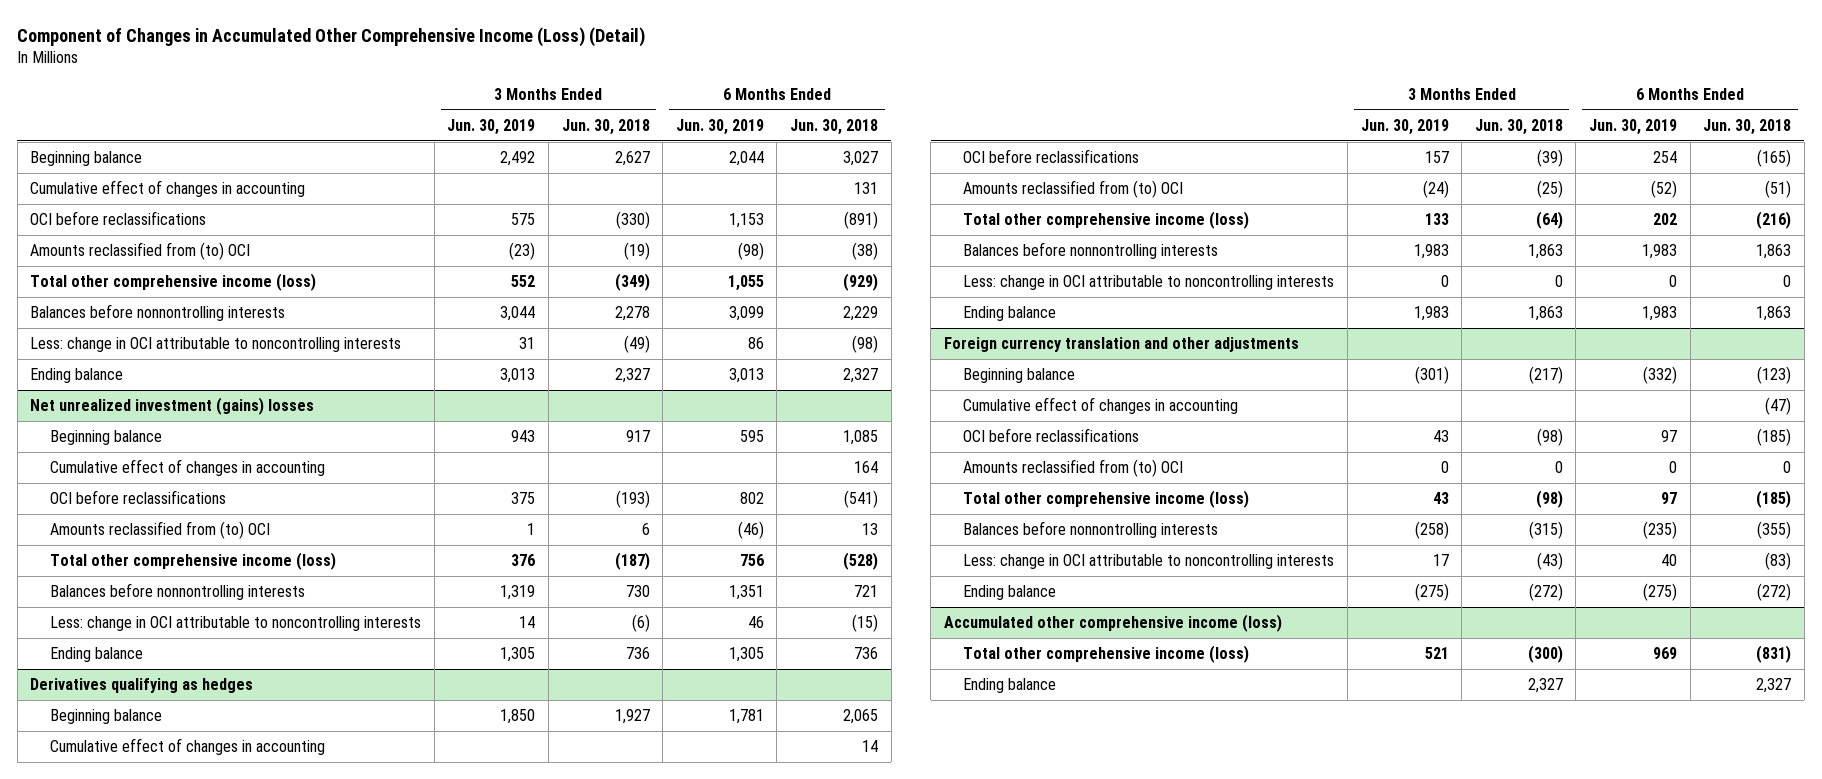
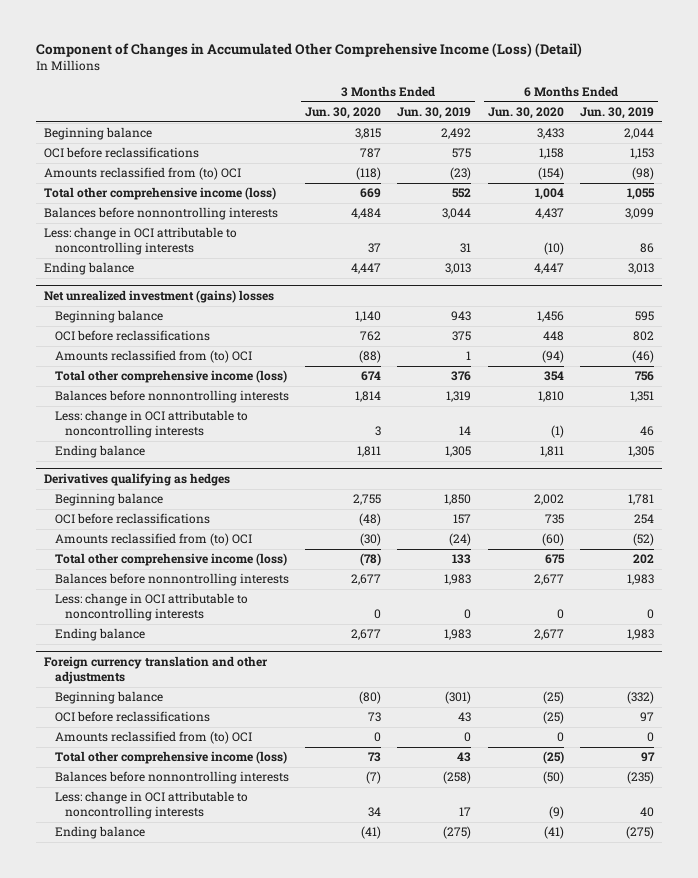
[561,118,650,135] Jun. 30, 2018 -> none
[790,118,879,135] Jun. 30, 2018 -> none
none -> [304,106,381,119] Jun. 30, 2020
none -> [487,106,564,119] Jun. 30, 2020
[30,180,306,198] Cumulative effect of changes in accounting -> none
[50,459,326,477] Cumulative effect of changes in accounting -> none
[50,738,326,756] Cumulative effect of changes in accounting -> none
[963,397,1239,415] Cumulative effect of changes in accounting -> none
[943,614,1282,633] Accumulated other comprehensive income (loss) -> none
[963,645,1250,664] Total other comprehensive income (loss) -> none
[963,678,1057,694] Ending balance -> none

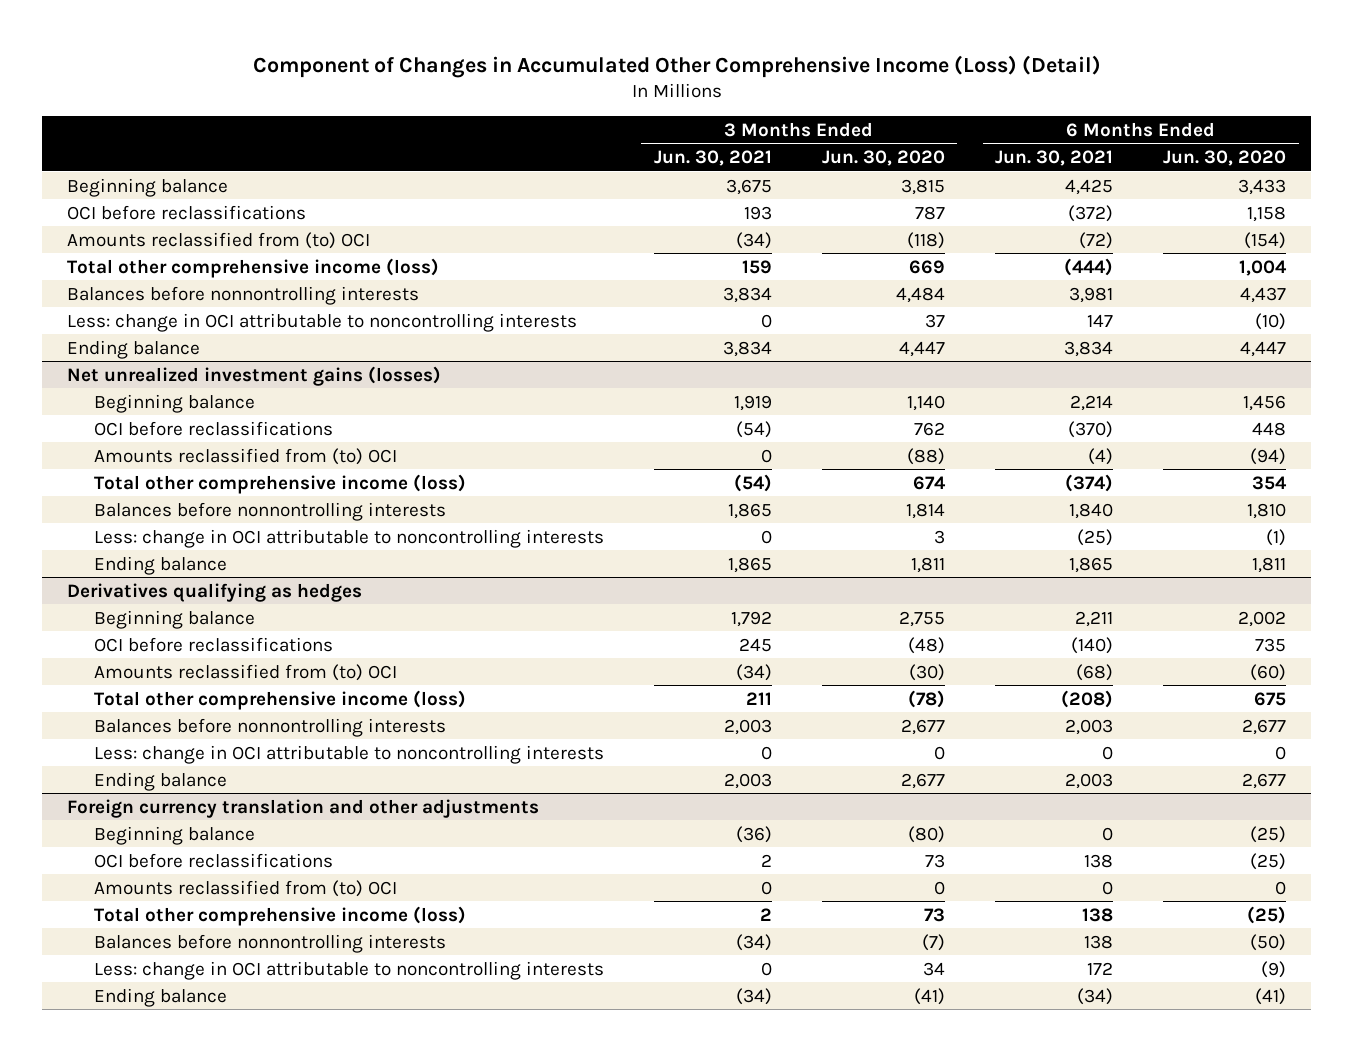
[397,106,472,119] Jun. 30, 2019 -> none
[580,106,655,119] Jun. 30, 2019 -> none
none -> [653,150,772,167] Jun. 30, 2021
none -> [995,150,1114,167] Jun. 30, 2021
[43,289,274,303] Net unrealized investment (gains) losses -> [67,365,442,386] Net unrealized investment gains (losses)

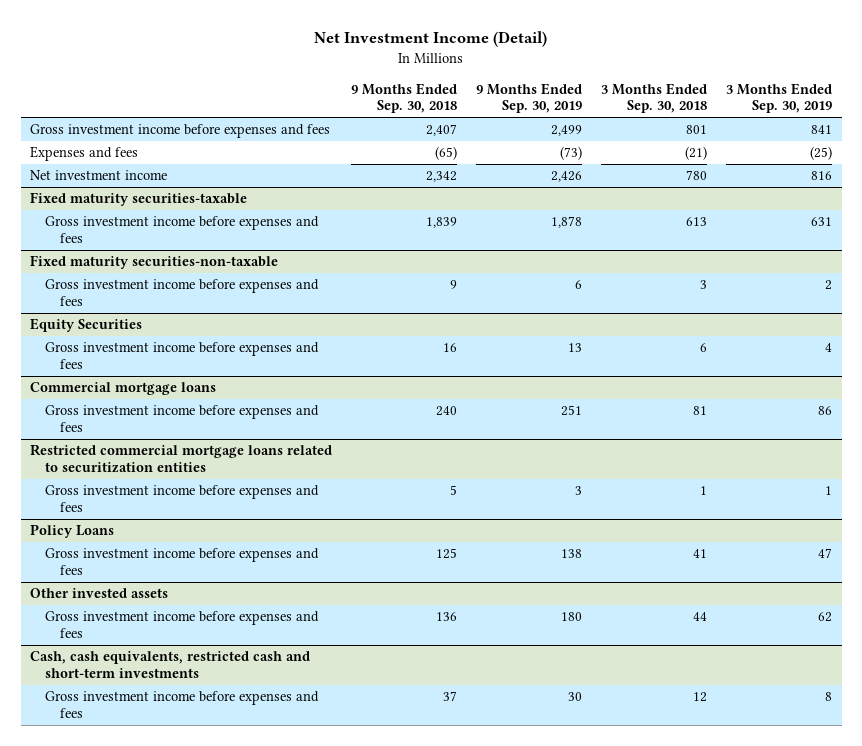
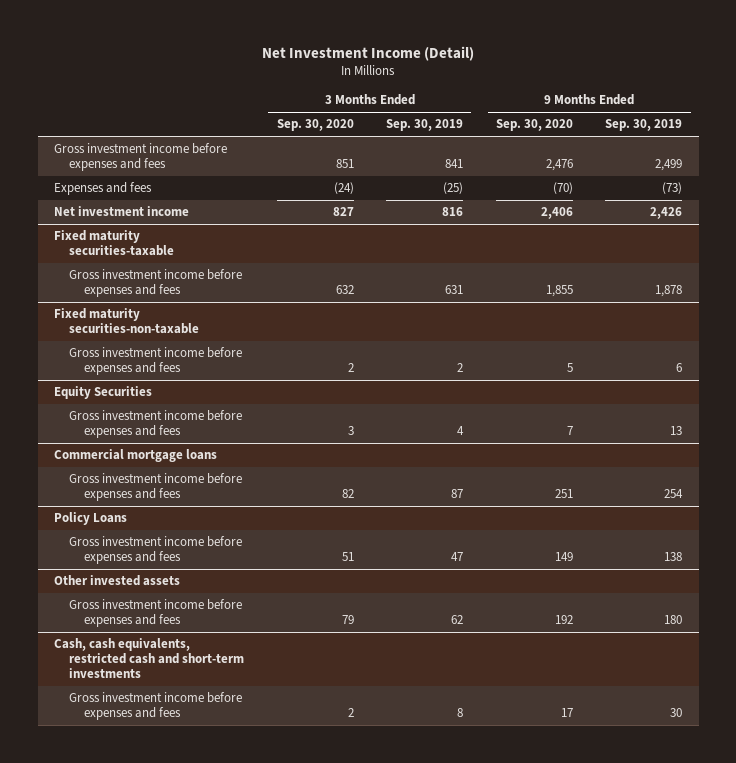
[351,82,458,114] 9 Months Ended Sep. 30, 2018 -> none
[601,82,708,114] 3 Months Ended Sep. 30, 2018 -> none
none -> [276,119,354,132] Sep. 30, 2020
none -> [495,119,573,132] Sep. 30, 2020
[30,444,333,474] Restricted commercial mortgage loans related to securitization entities -> none
[44,485,319,513] Gross investment income before expenses and fees -> none
[561,405,583,417] 251 -> [664,489,684,499] 254
[818,406,833,416] 86 -> [451,489,464,499] 87

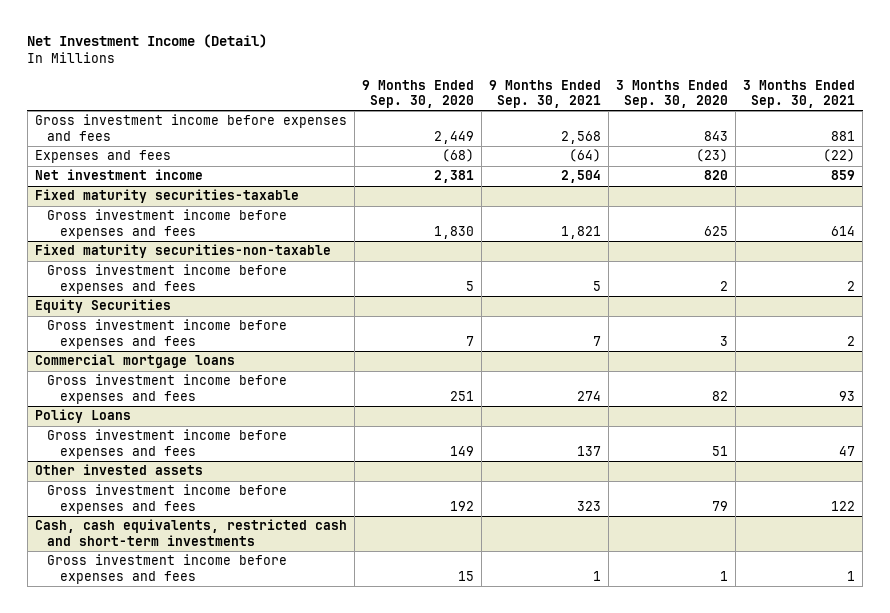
[386,119,464,132] Sep. 30, 2019 -> none
[605,119,683,132] Sep. 30, 2019 -> none
none -> [488,79,601,108] 9 Months Ended Sep. 30, 2021
none -> [743,79,856,108] 3 Months Ended Sep. 30, 2021
[335,159,354,169] 851 -> [704,130,729,141] 843
[545,159,573,172] 2,476 -> [433,130,474,144] 2,449
[333,182,354,195] (24) -> [696,149,729,163] (23)
[552,182,573,195] (70) -> [441,149,474,163] (68)
[332,207,354,217] 827 -> [704,170,729,181] 820
[540,207,573,220] 2,406 -> [433,170,474,184] 2,381
[335,285,354,295] 632 -> [704,225,729,236] 625
[545,285,573,298] 1,855 -> [433,225,474,239] 1,830
[347,708,354,718] 2 -> [720,570,729,581] 1
[560,708,573,718] 17 -> [457,570,474,581] 15

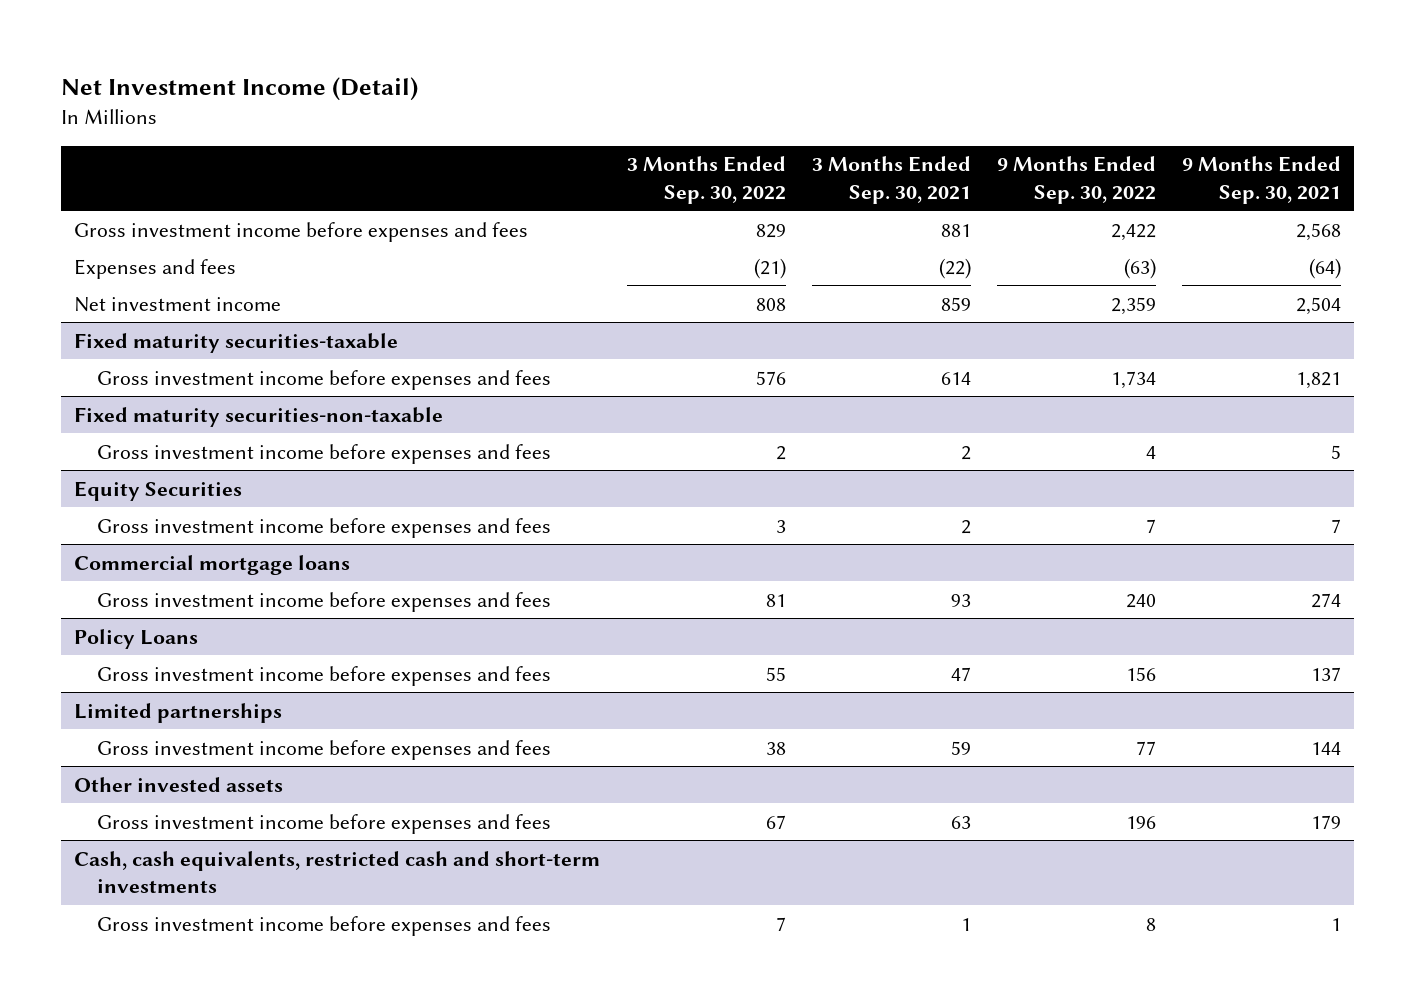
[361,79,474,108] 9 Months Ended Sep. 30, 2020 -> none
[616,79,729,108] 3 Months Ended Sep. 30, 2020 -> none
none -> [626,156,786,204] 3 Months Ended Sep. 30, 2022
none -> [996,156,1156,204] 9 Months Ended Sep. 30, 2022
none -> [74,702,283,723] Limited partnerships
none -> [96,739,551,760] Gross investment income before expenses and fees
[576,500,601,511] 323 -> [1311,814,1342,829] 179
[831,500,856,511] 122 -> [950,815,971,829] 63

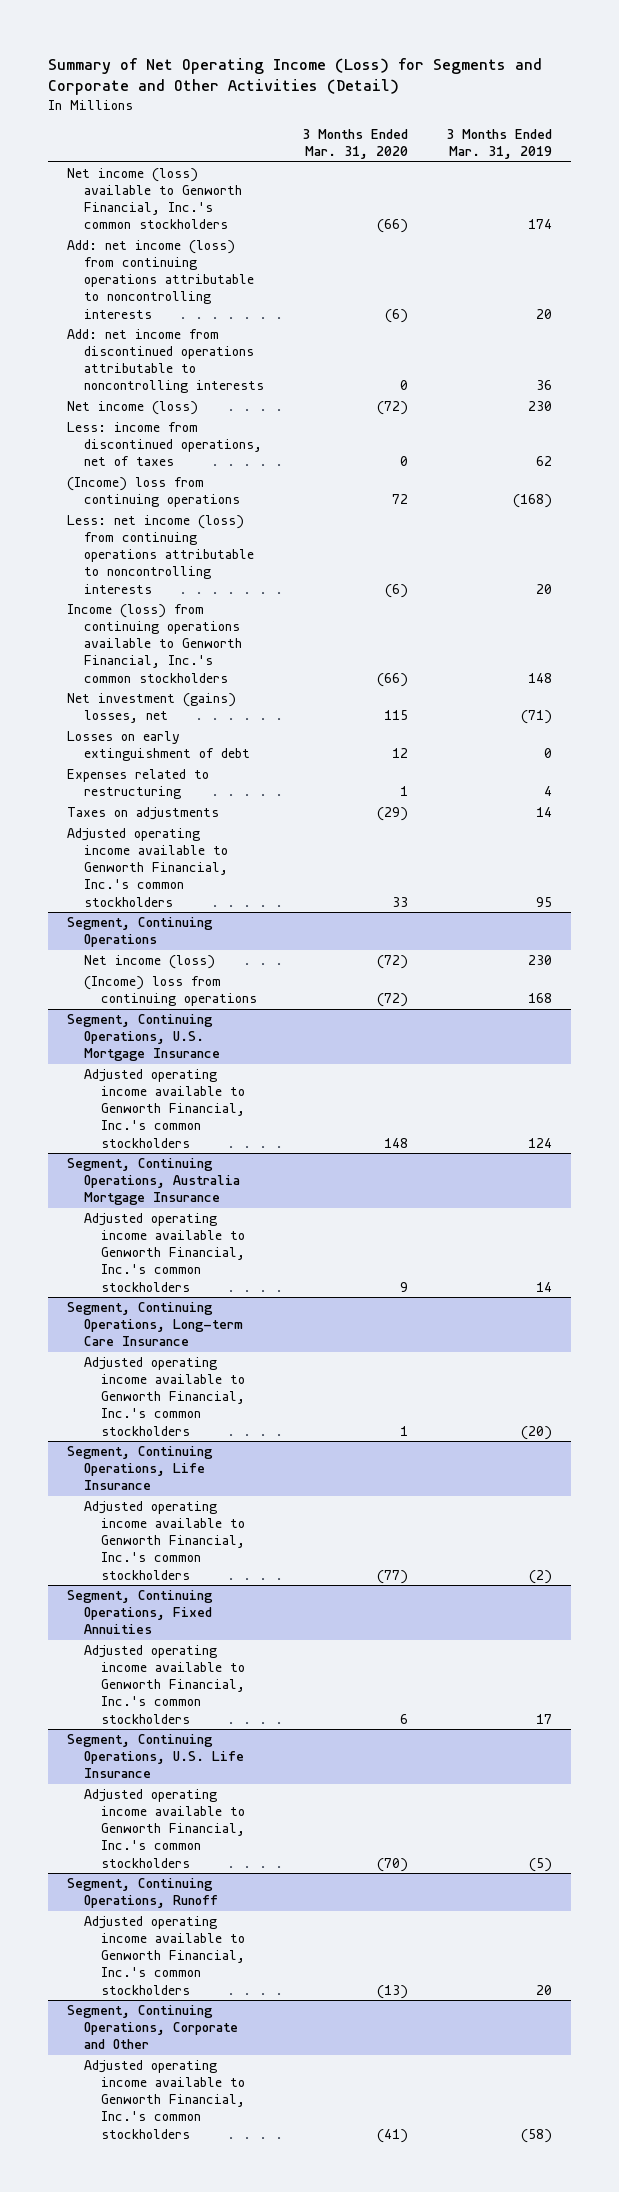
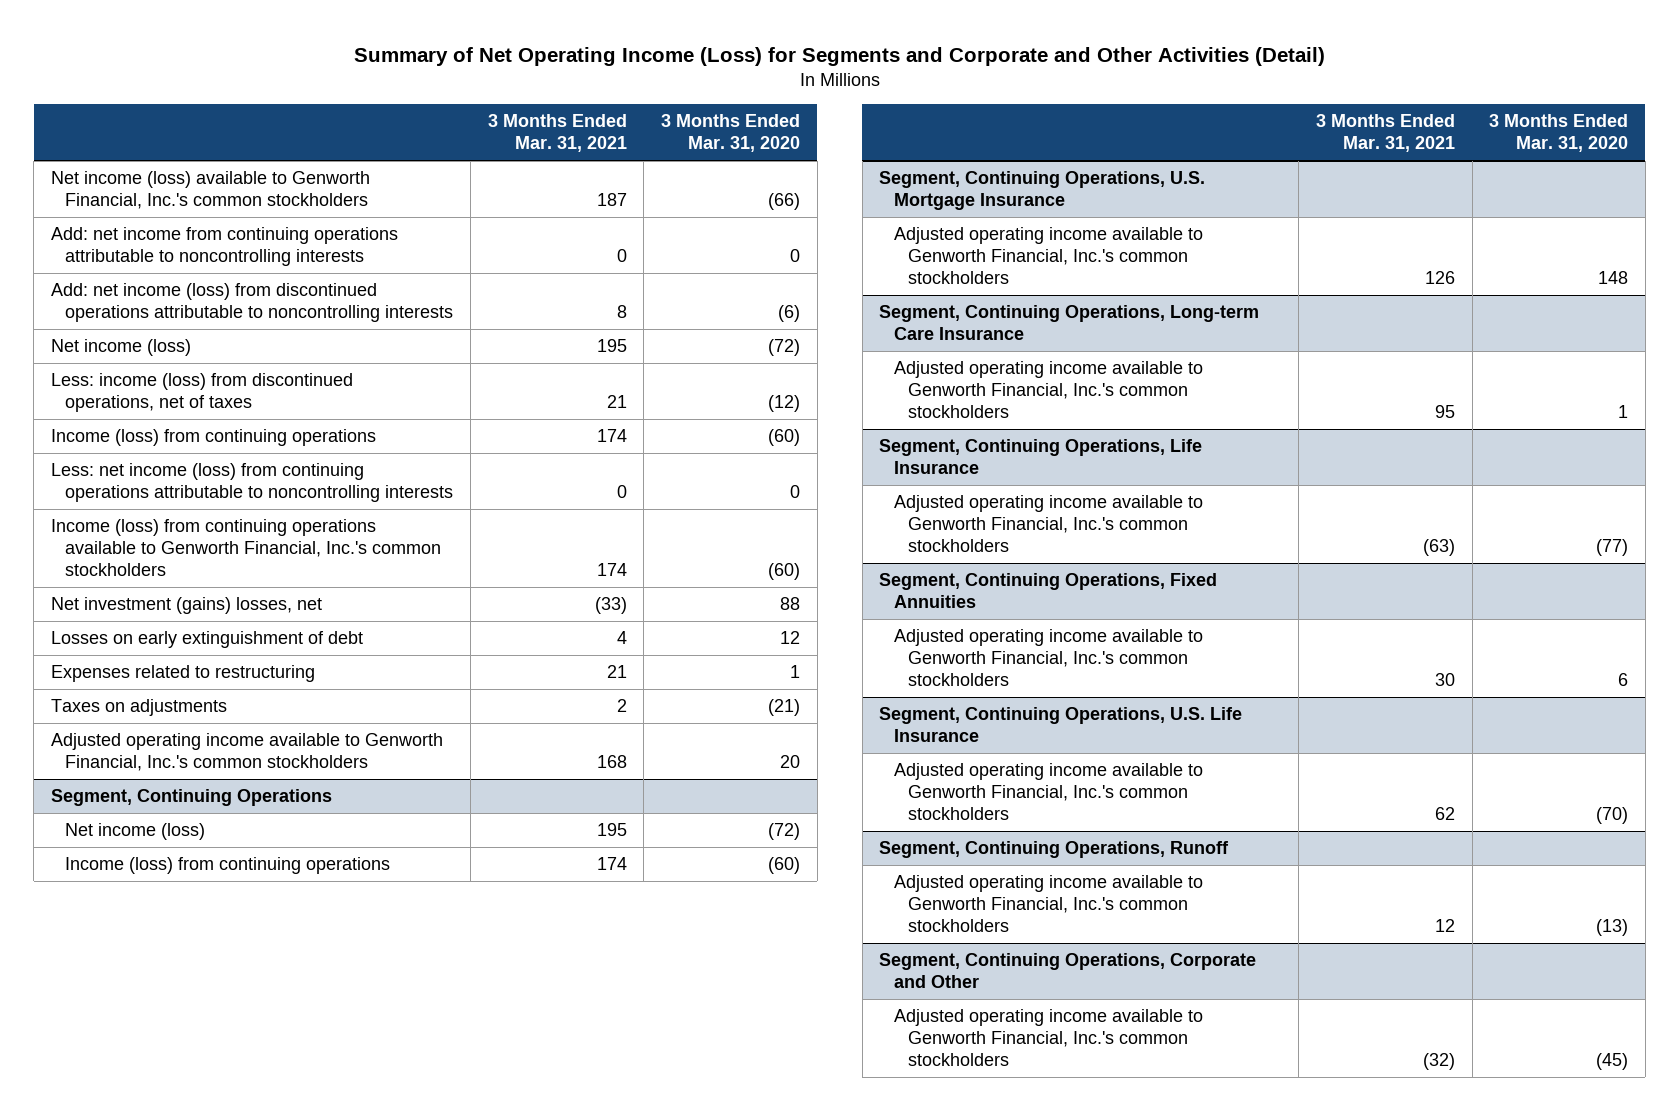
[446,129,553,160] 3 Months Ended Mar. 31, 2019 -> none
none -> [487,114,627,153] 3 Months Ended Mar. 31, 2021
[67,240,254,319] Add: net income (loss) from continuing operations attributable to noncontrolling interests -> [50,227,398,267] Add: net income from continuing operations attributable to noncontrolling interests
[384,308,408,323] (6) -> [789,249,800,263] 0
[67,329,264,394] Add: net income from discontinued operations attributable to noncontrolling interests -> [50,283,454,323] Add: net income (loss) from discontinued operations attributable to noncontrolling interests
[399,380,408,391] 0 -> [777,305,800,323] (6)
[67,422,262,467] Less: income from discontinued operations, net of taxes -> [50,373,353,413] Less: income (loss) from discontinued operations, net of taxes
[399,456,408,467] 0 -> [767,395,800,413] (12)
[67,477,240,508] (Income) loss from continuing operations -> [50,429,376,447] Income (loss) from continuing operations
[391,494,408,505] 72 -> [767,429,800,447] (60)
[384,583,408,598] (6) -> [789,485,800,499] 0
[376,672,408,687] (66) -> [767,563,800,581] (60)
[383,710,408,721] 115 -> [779,597,800,611] 88
[376,807,408,822] (29) -> [767,699,800,717] (21)
[391,896,408,907] 33 -> [779,755,800,769] 20
[83,976,257,1007] (Income) loss from continuing operations -> [65,857,391,875] Income (loss) from continuing operations
[376,993,408,1008] (72) -> [767,857,800,875] (60)
[67,1158,240,1206] Segment, Continuing Operations, Australia Mortgage Insurance -> none
[83,1213,245,1292] Adjusted operating income available to Genworth Financial, Inc.'s common stockholders -> none
[376,2128,408,2143] (41) -> [1596,1053,1629,1071] (45)

